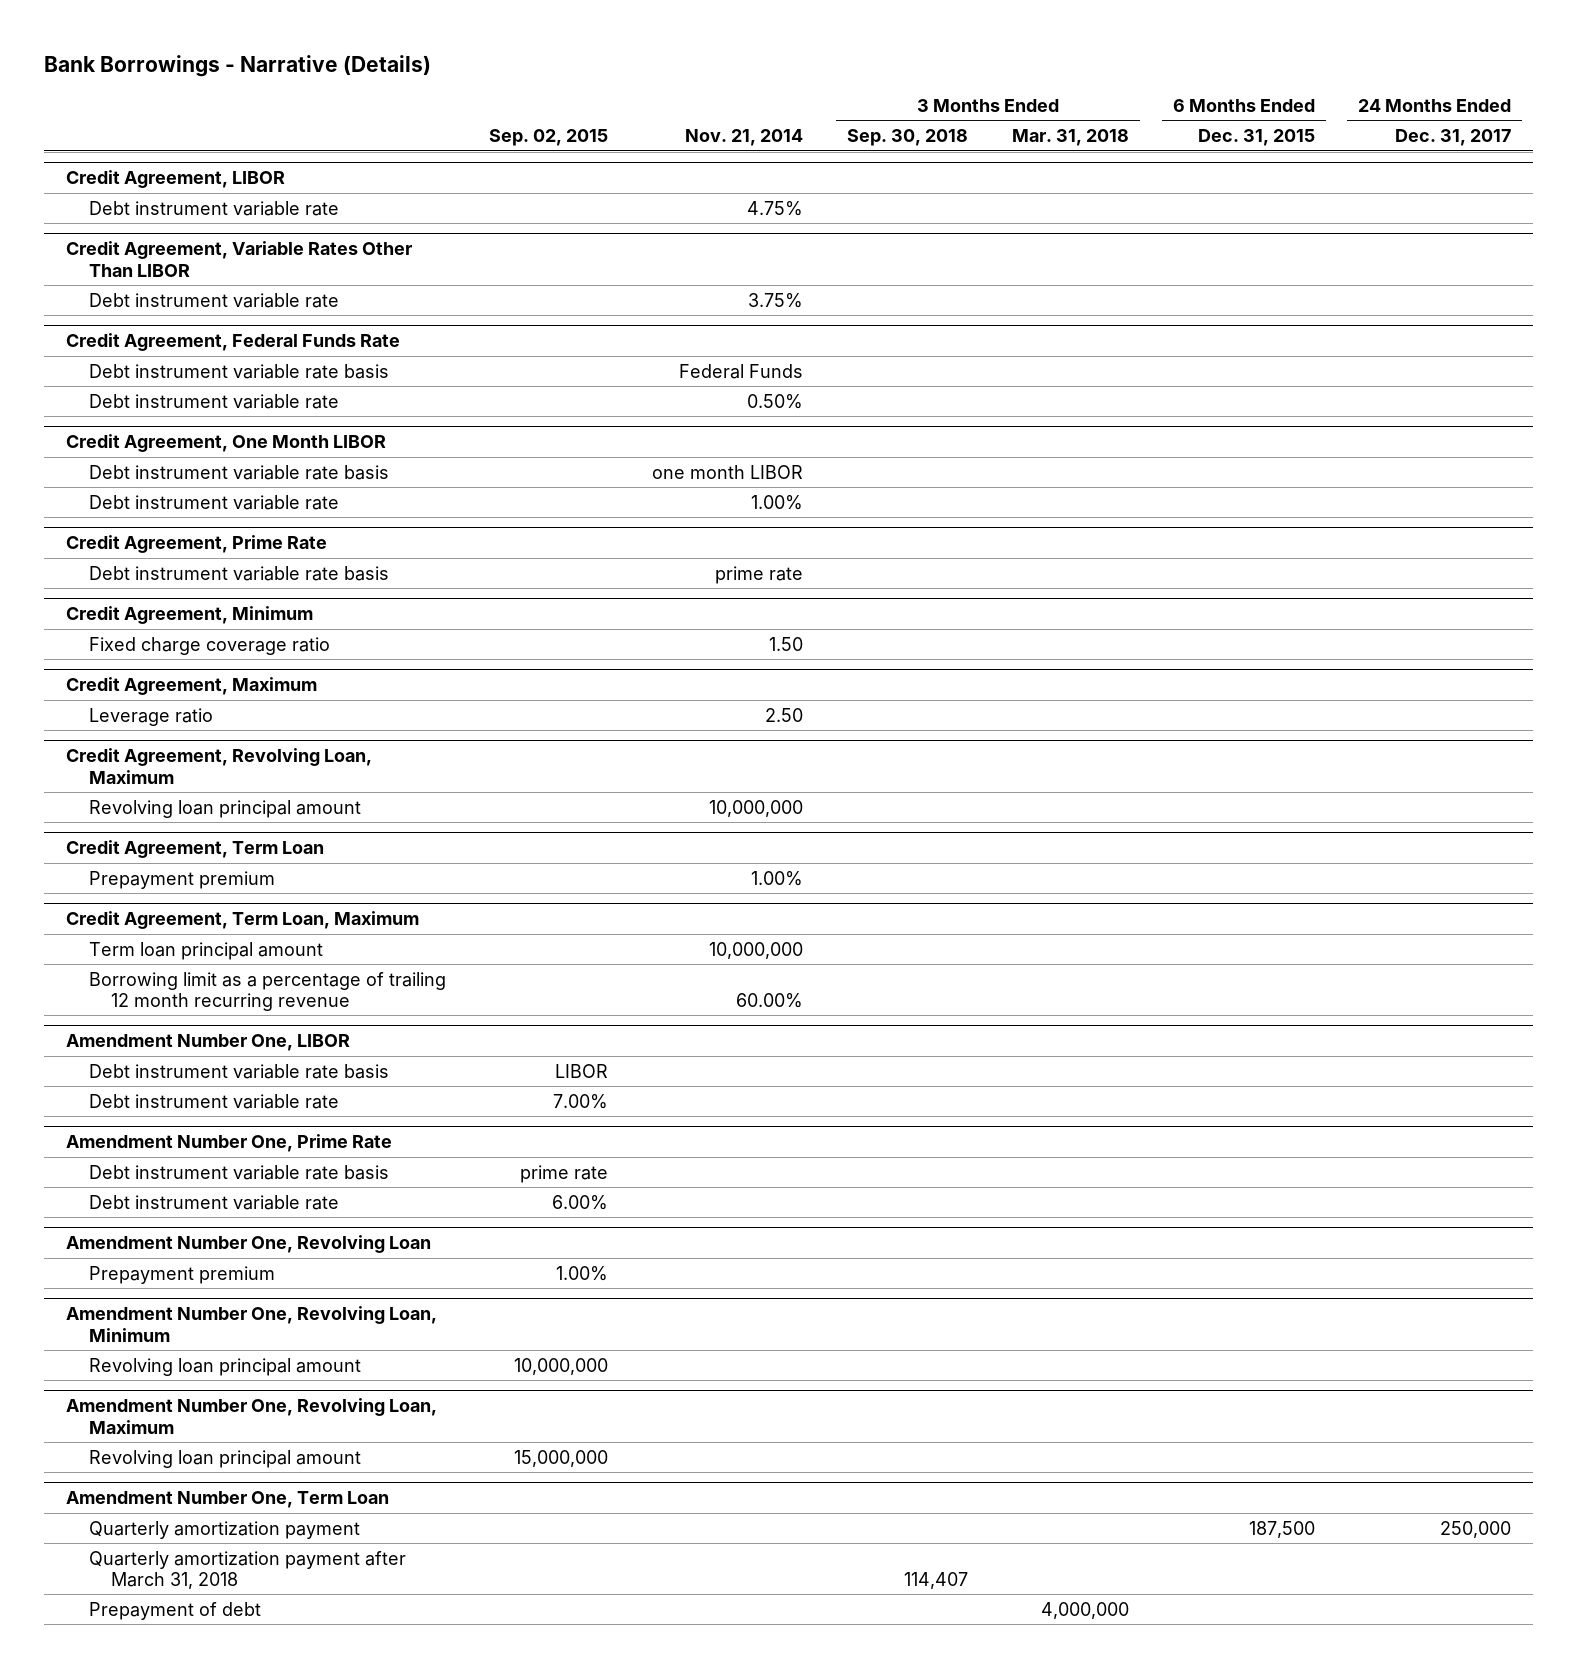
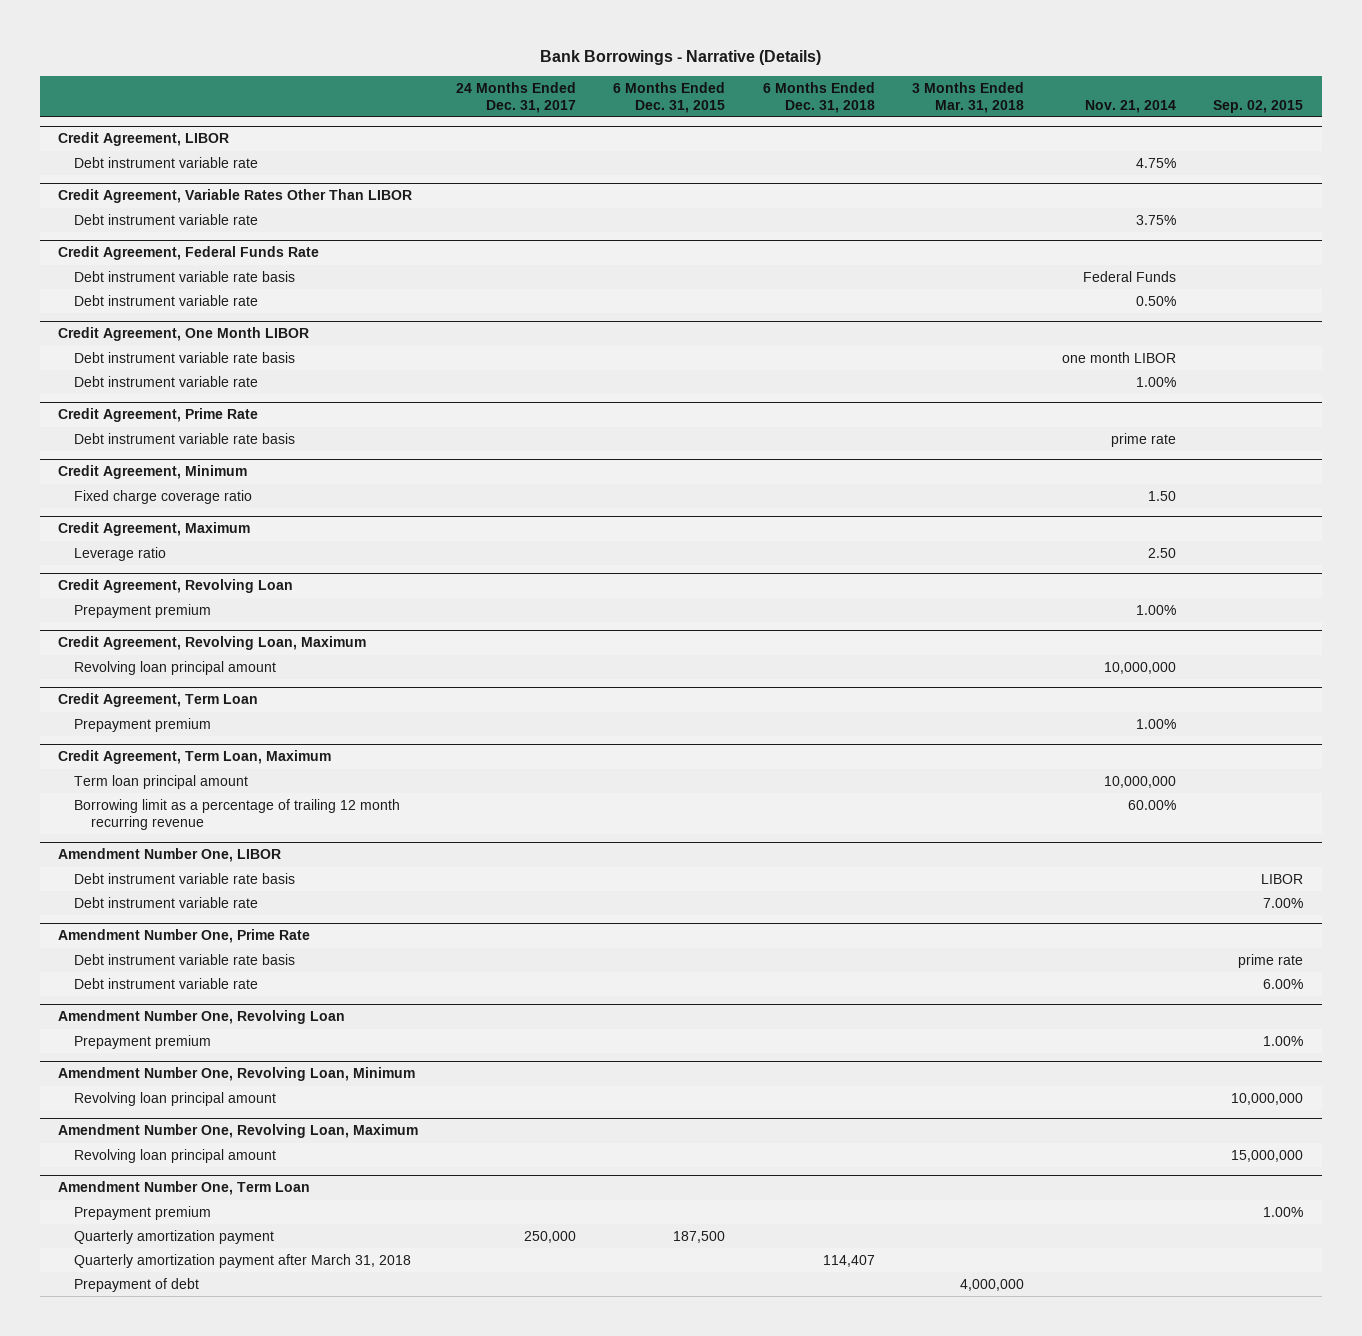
[847,129,969,147] Sep. 30, 2018 -> none
none -> [762,81,875,113] 6 Months Ended Dec. 31, 2018
none -> [58,579,294,594] Credit Agreement, Revolving Loan
none -> [74,603,212,618] Prepayment premium
none -> [74,1205,212,1220] Prepayment premium

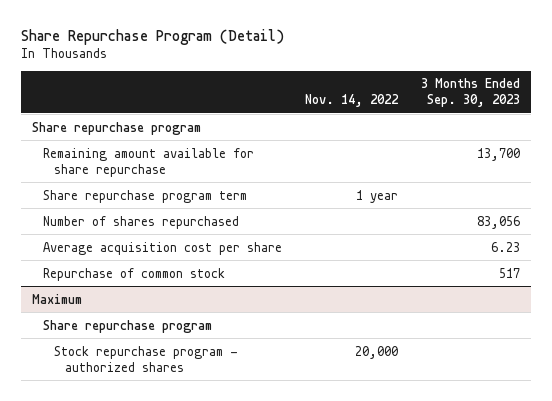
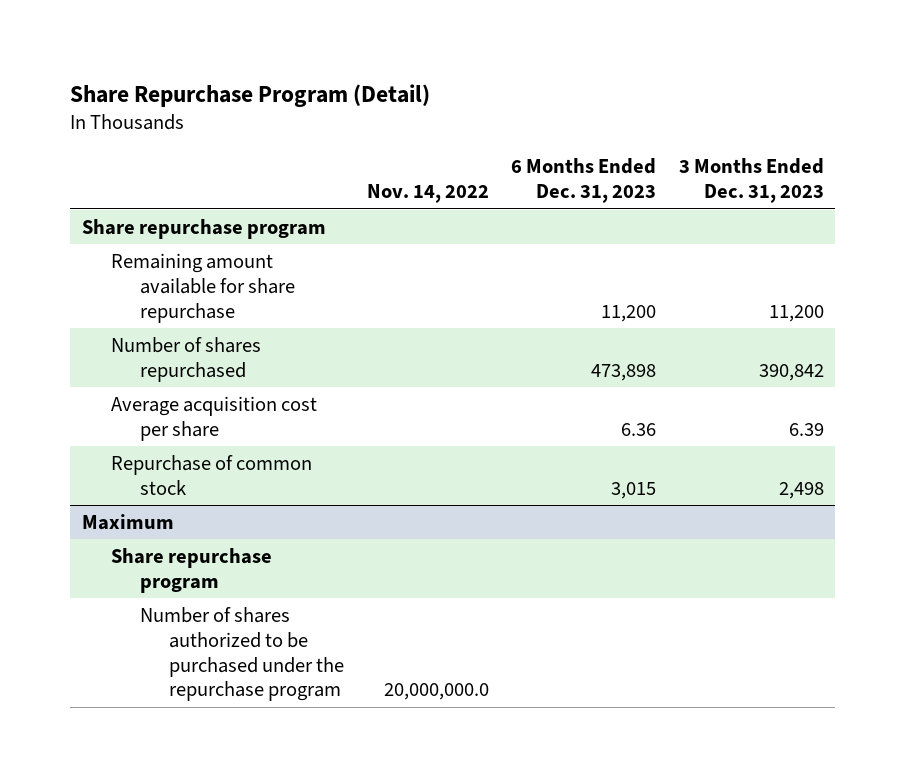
[420,78,520,108] 3 Months Ended Sep. 30, 2023 -> none
none -> [511,158,657,204] 6 Months Ended Dec. 31, 2023
none -> [678,158,824,204] 3 Months Ended Dec. 31, 2023
[43,189,248,203] Share repurchase program term -> none
[54,345,239,372] Stock repurchase program - authorized shares -> none
none -> [139,606,345,702] Number of shares authorized to be purchased under the repurchase program

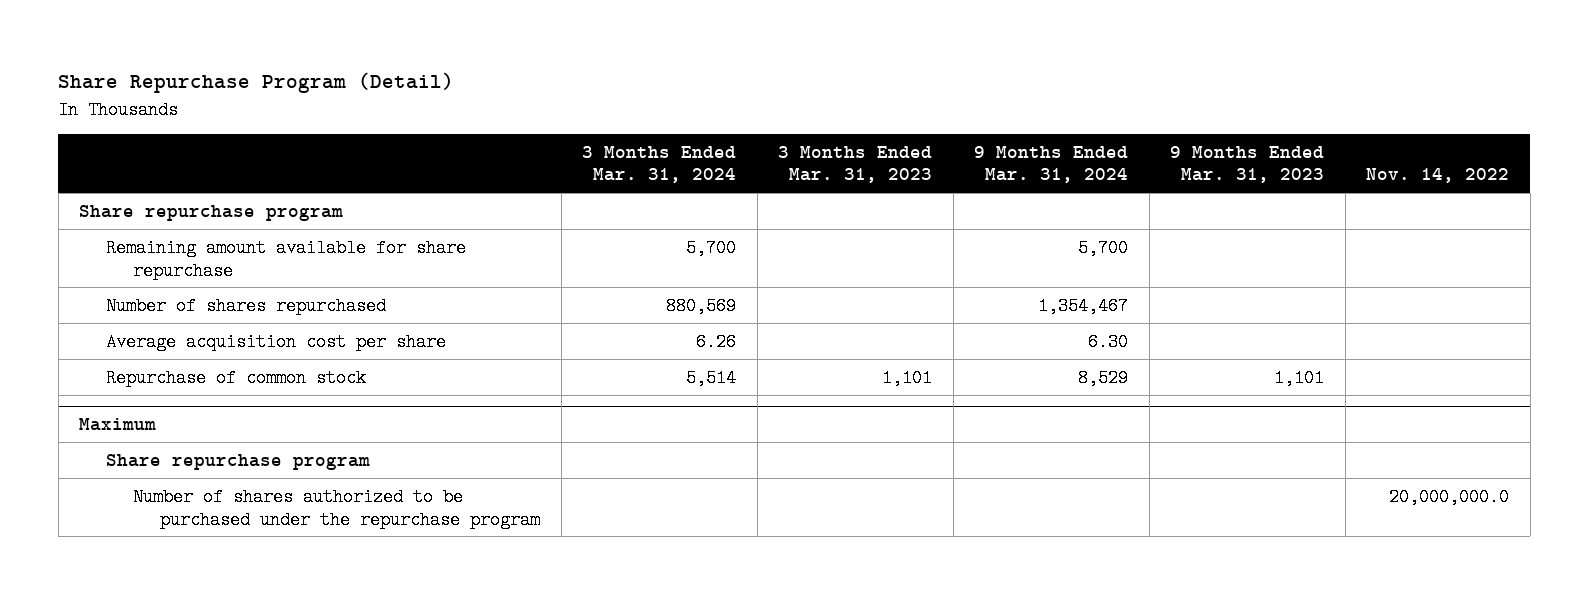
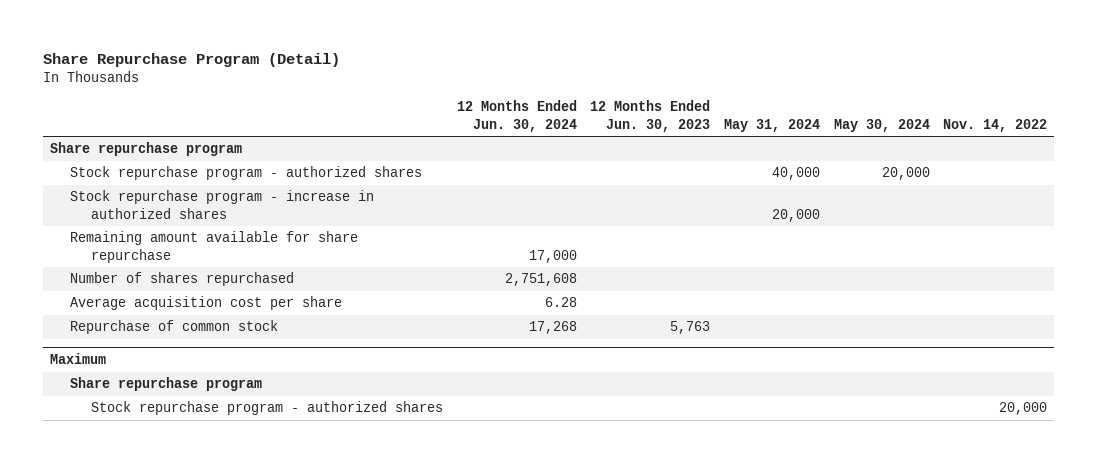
[582,145,737,184] 3 Months Ended Mar. 31, 2024 -> none
[778,145,933,184] 3 Months Ended Mar. 31, 2023 -> none
[974,145,1129,184] 9 Months Ended Mar. 31, 2024 -> none
[1170,145,1325,184] 9 Months Ended Mar. 31, 2023 -> none
none -> [456,100,577,132] 12 Months Ended Jun. 30, 2024
none -> [590,100,711,132] 12 Months Ended Jun. 30, 2023
none -> [723,118,820,132] May 31, 2024
none -> [833,118,930,132] May 30, 2024
none -> [70,166,423,181] Stock repurchase program - authorized shares
none -> [70,190,375,219] Stock repurchase program - increase in authorized shares
[133,487,541,529] Number of shares authorized to be purchased under the repurchase program -> none
none -> [90,401,443,416] Stock repurchase program - authorized shares

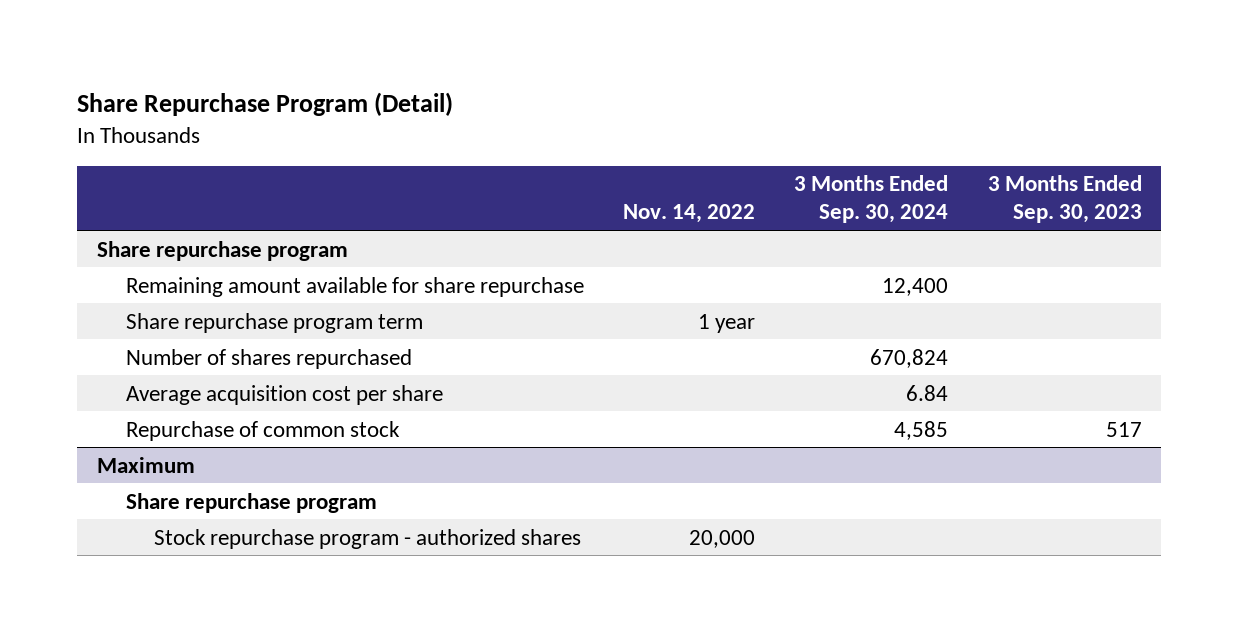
[456,100,577,132] 12 Months Ended Jun. 30, 2024 -> none
[590,100,711,132] 12 Months Ended Jun. 30, 2023 -> none
[723,118,820,132] May 31, 2024 -> none
[833,118,930,132] May 30, 2024 -> none
none -> [794,175,949,224] 3 Months Ended Sep. 30, 2024
none -> [987,175,1142,224] 3 Months Ended Sep. 30, 2023
[70,166,423,181] Stock repurchase program - authorized shares -> none
[70,190,375,219] Stock repurchase program - increase in authorized shares -> none
none -> [125,312,423,333] Share repurchase program term

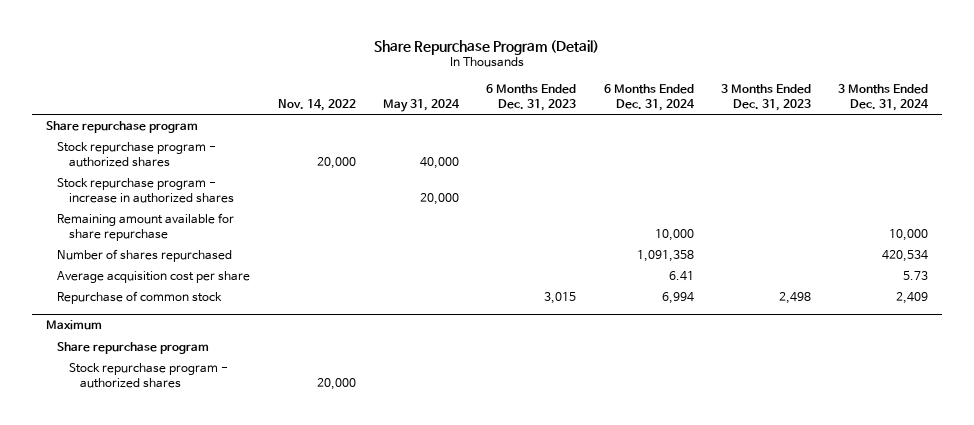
[794,175,949,224] 3 Months Ended Sep. 30, 2024 -> none
[987,175,1142,224] 3 Months Ended Sep. 30, 2023 -> none
none -> [382,99,460,113] May 31, 2024
none -> [486,83,577,112] 6 Months Ended Dec. 31, 2023
none -> [603,83,695,112] 6 Months Ended Dec. 31, 2024
none -> [720,83,811,112] 3 Months Ended Dec. 31, 2023
none -> [838,83,930,112] 3 Months Ended Dec. 31, 2024
none -> [57,141,217,168] Stock repurchase program - authorized shares
none -> [57,177,234,204] Stock repurchase program - increase in authorized shares
[125,312,423,333] Share repurchase program term -> none

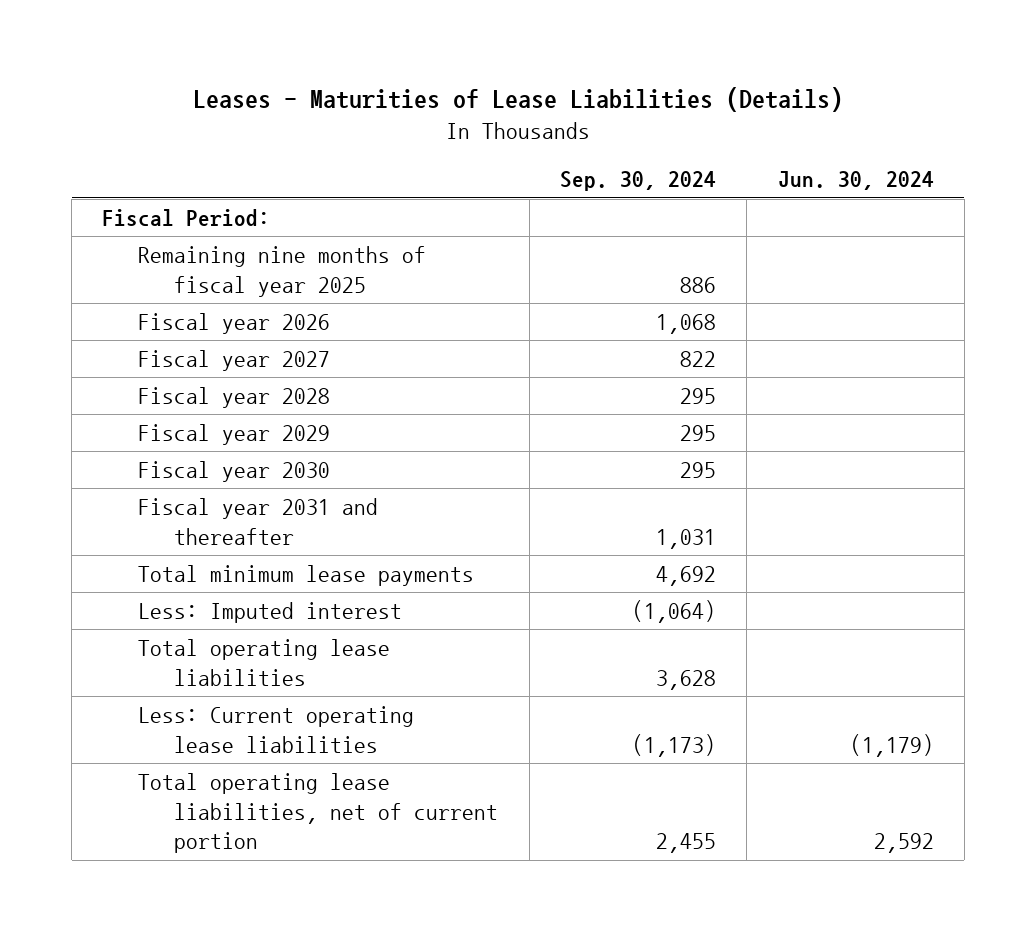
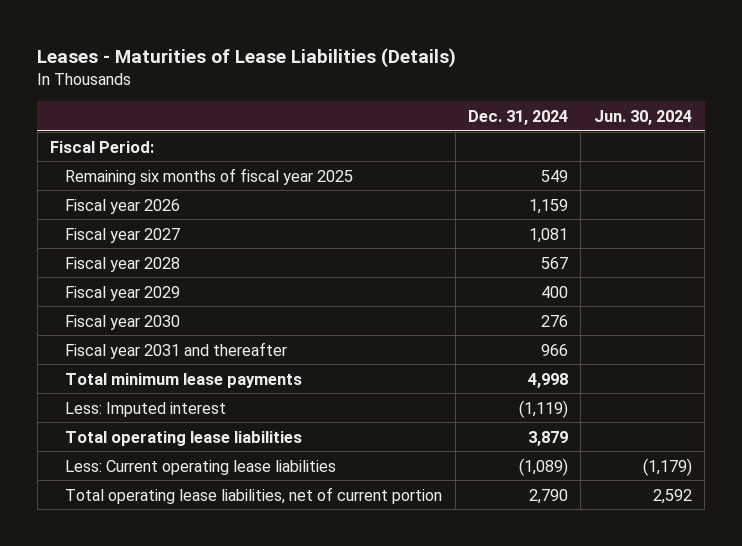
[559,171,716,192] Sep. 30, 2024 -> none
none -> [468,109,569,125] Dec. 31, 2024
[138,246,427,297] Remaining nine months of fiscal year 2025 -> [65,167,354,185] Remaining six months of fiscal year 2025

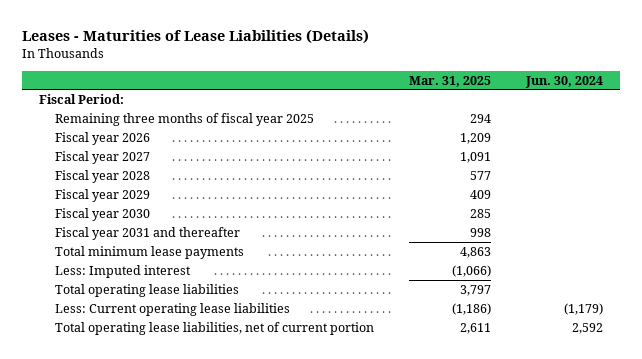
[468,109,569,125] Dec. 31, 2024 -> none
none -> [408,75,491,87] Mar. 31, 2025
[65,167,354,185] Remaining six months of fiscal year 2025 -> [55,112,315,126] Remaining three months of fiscal year 2025

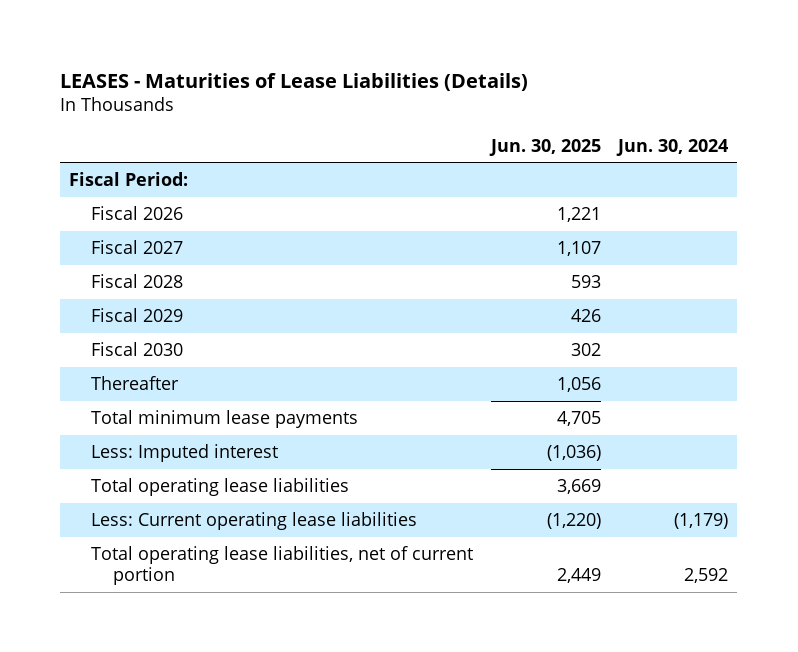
[21,29,369,45] Leases - Maturities of Lease Liabilities (Details) -> [60,72,529,91] LEASES - Maturities of Lease Liabilities (Details)
[408,75,491,87] Mar. 31, 2025 -> none
none -> [488,138,601,156] Jun. 30, 2025
[55,112,315,126] Remaining three months of fiscal year 2025 -> none
[55,131,151,145] Fiscal year 2026 -> [91,205,184,220] Fiscal 2026
[55,150,151,164] Fiscal year 2027 -> [91,239,184,254] Fiscal 2027
[55,169,151,183] Fiscal year 2028 -> [91,273,184,288] Fiscal 2028
[55,188,151,202] Fiscal year 2029 -> [91,307,184,322] Fiscal 2029
[55,207,151,221] Fiscal year 2030 -> [91,341,184,356] Fiscal 2030
[55,226,241,240] Fiscal year 2031 and thereafter -> [91,375,180,390] Thereafter

